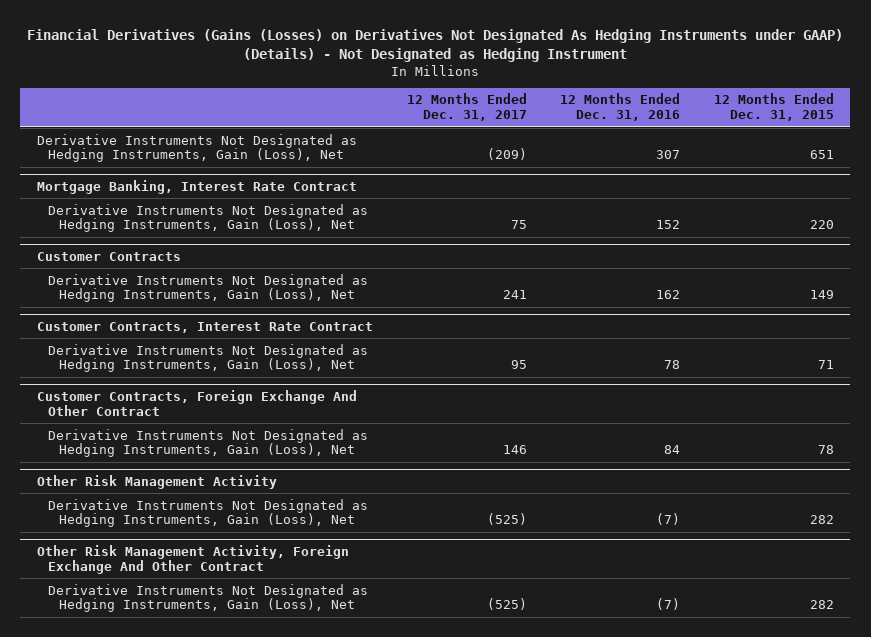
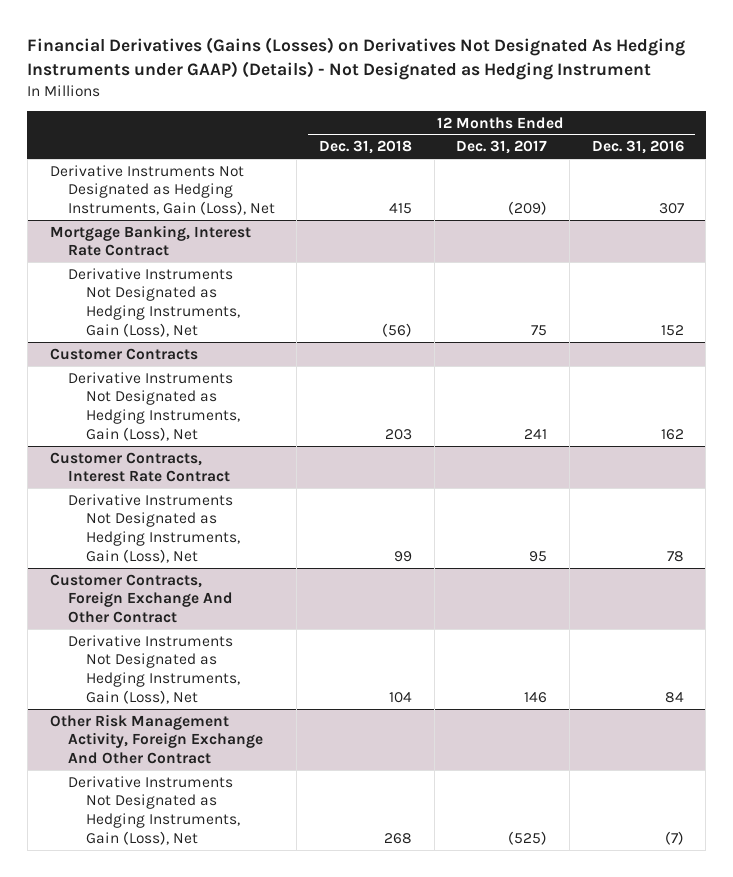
[713,93,834,122] 12 Months Ended Dec. 31, 2015 -> none
none -> [319,140,413,155] Dec. 31, 2018
[37,474,278,489] Other Risk Management Activity -> none
[48,498,369,528] Derivative Instruments Not Designated as Hedging Instruments, Gain (Loss), Net -> none

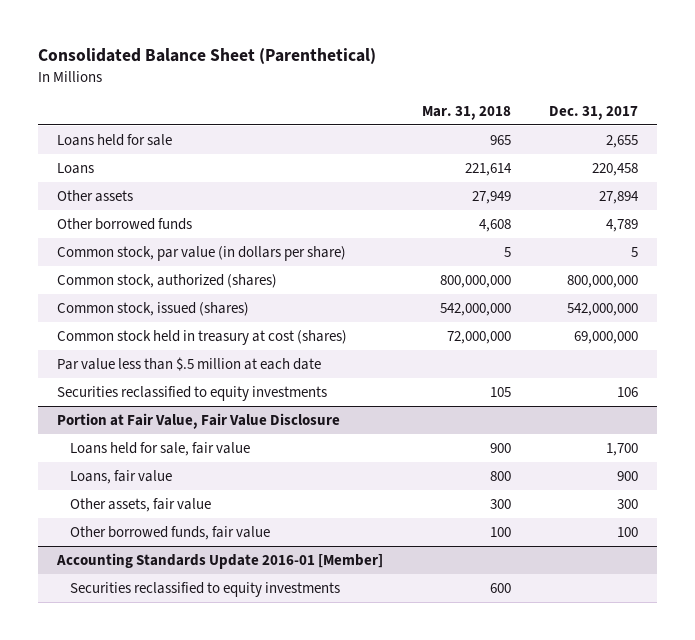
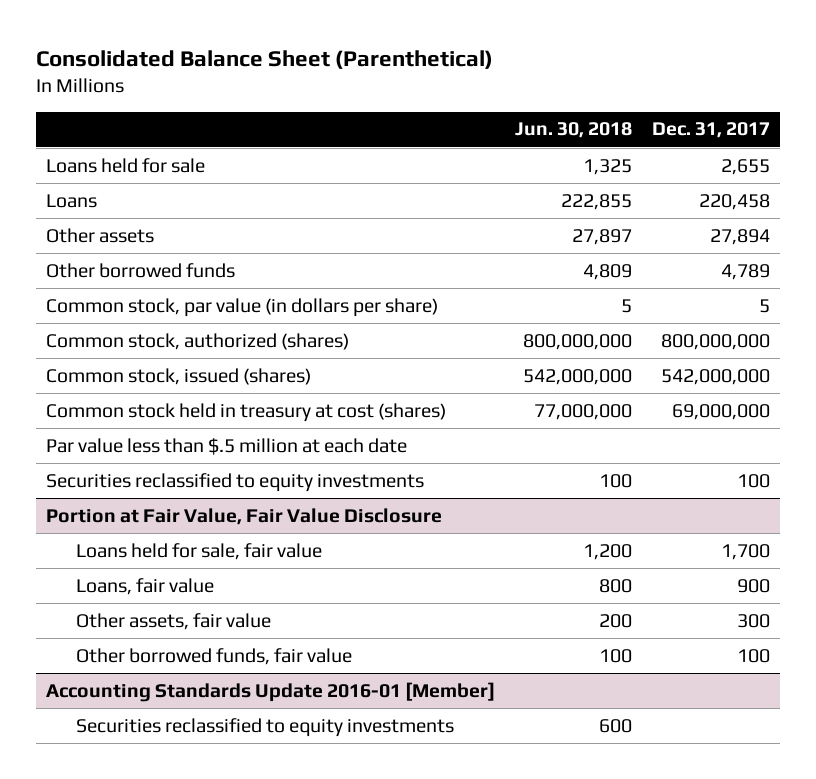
[421,105,511,120] Mar. 31, 2018 -> none
none -> [514,122,632,139] Jun. 30, 2018
[617,387,639,398] 106 -> [736,473,770,488] 100

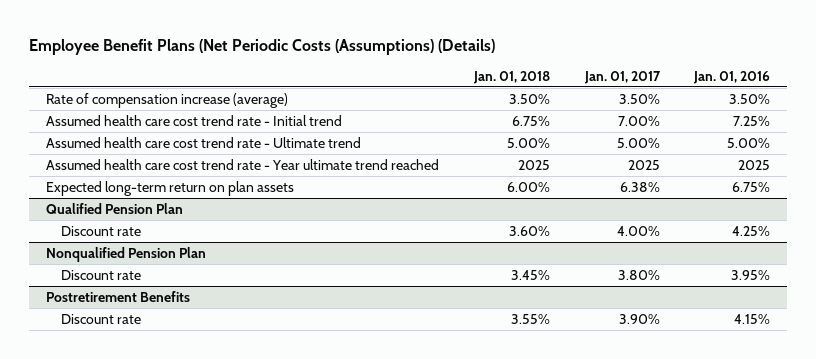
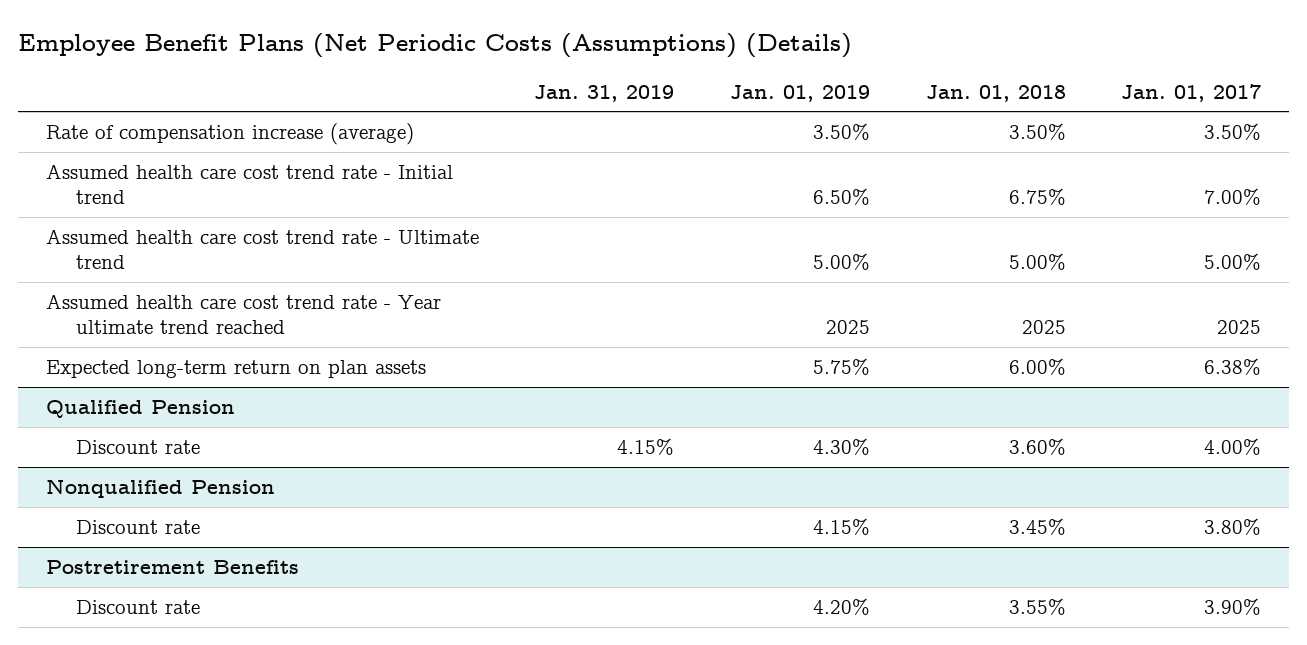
[693,70,771,84] Jan. 01, 2016 -> none
none -> [534,84,675,102] Jan. 31, 2019
none -> [730,84,871,102] Jan. 01, 2019
[46,202,184,214] Qualified Pension Plan -> [45,400,235,419] Qualified Pension
[46,246,207,262] Nonqualified Pension Plan -> [45,479,275,499] Nonqualified Pension

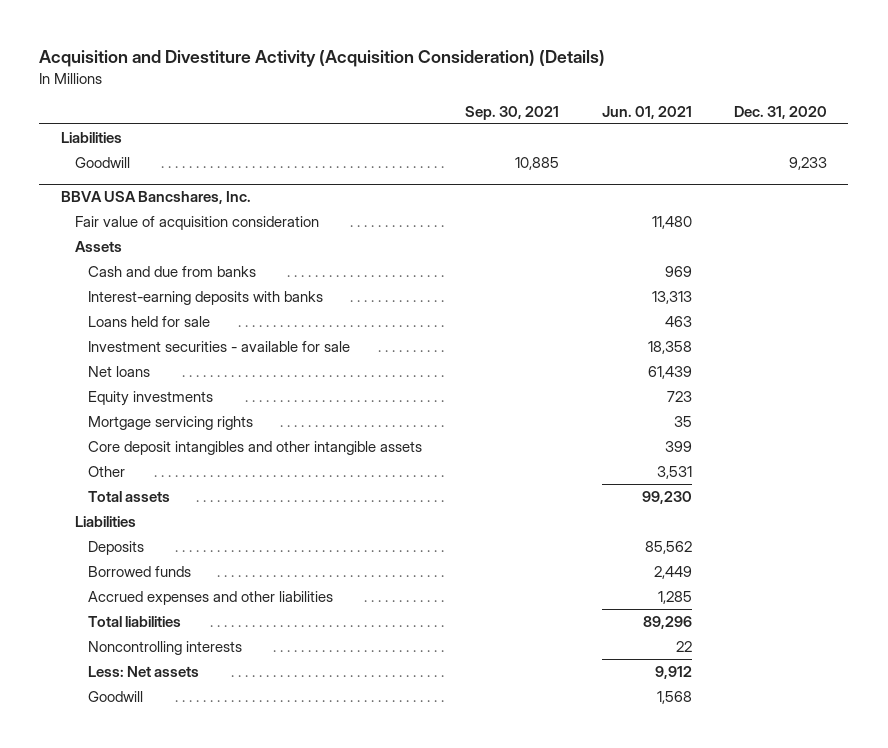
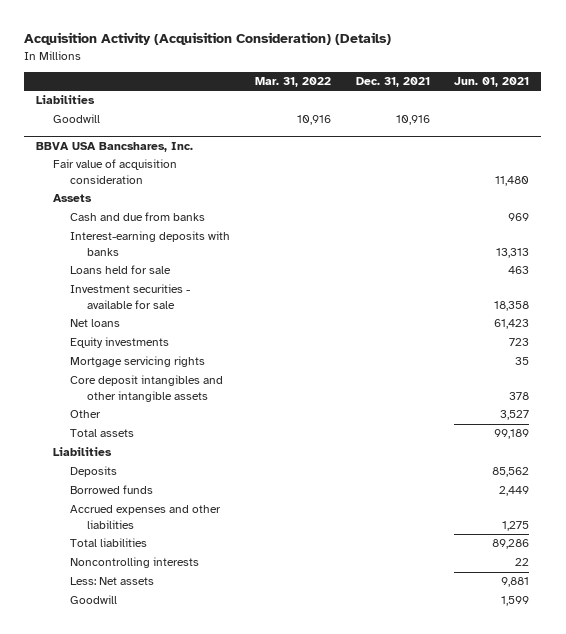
[39,50,606,68] Acquisition and Divestiture Activity (Acquisition Consideration) (Details) -> [24,32,392,46] Acquisition Activity (Acquisition Consideration) (Details)
[465,105,560,120] Sep. 30, 2021 -> none
[734,105,828,119] Dec. 31, 2020 -> none
none -> [254,77,331,88] Mar. 31, 2022
none -> [355,77,430,88] Dec. 31, 2021
[647,366,692,380] 61,439 -> [494,319,530,330] 61,423
[664,441,692,453] 399 -> [509,391,530,400] 378
[656,466,692,480] 3,531 -> [500,410,530,421] 3,527
[641,491,692,505] 99,230 -> [494,429,530,440] 99,189
[657,591,692,605] 1,285 -> [502,520,530,531] 1,275
[642,616,692,630] 89,296 -> [492,539,530,550] 89,286
[654,666,692,680] 9,912 -> [501,577,530,588] 9,881
[656,691,692,705] 1,568 -> [501,596,530,607] 1,599

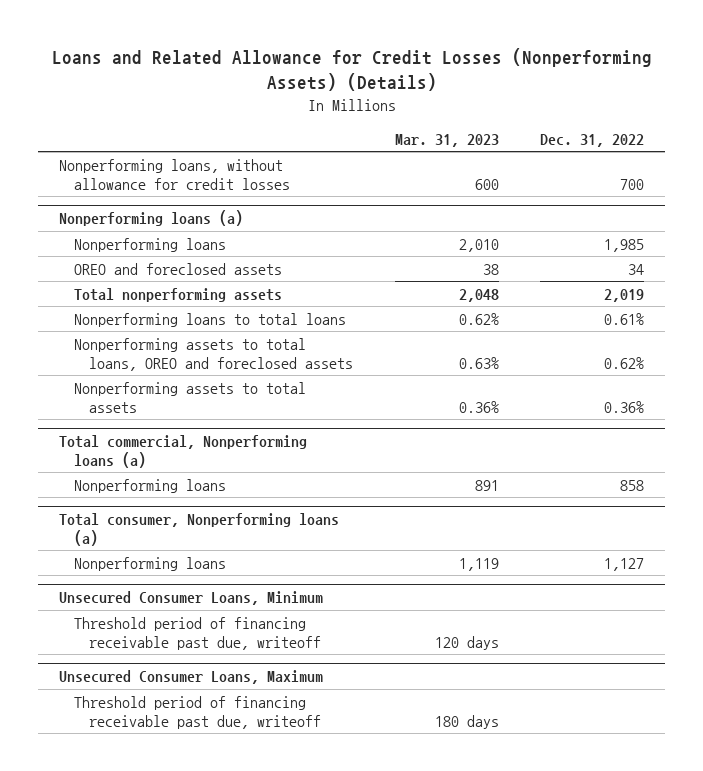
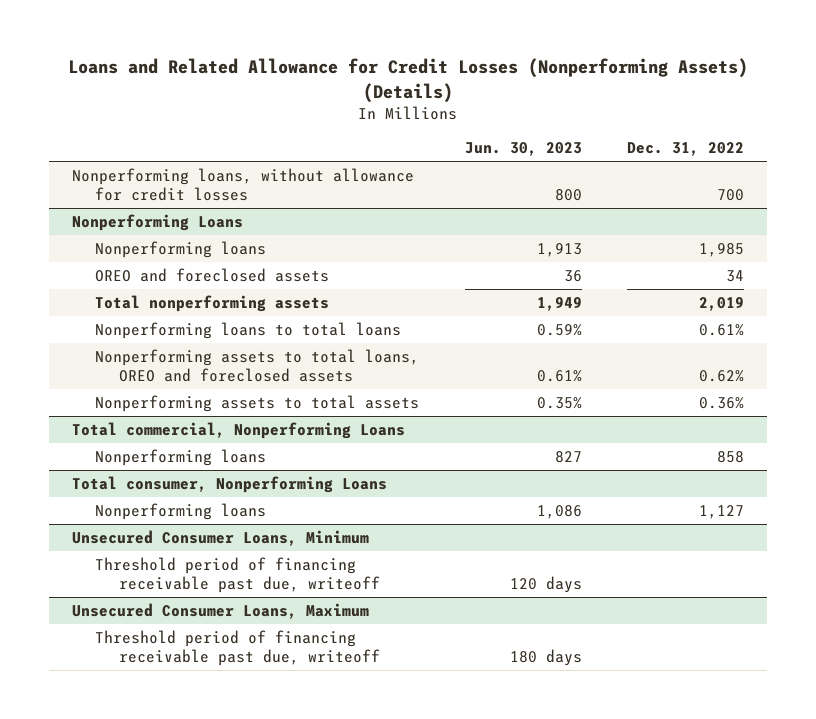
[394,133,499,147] Mar. 31, 2023 -> none
none -> [464,142,582,157] Jun. 30, 2023
[58,210,243,227] Nonperforming loans (a) -> [71,213,243,231] Nonperforming Loans
[58,435,307,468] Total commercial, Nonperforming loans (a) -> [71,421,405,439] Total commercial, Nonperforming Loans
[58,513,339,546] Total consumer, Nonperforming loans (a) -> [71,475,387,493] Total consumer, Nonperforming Loans

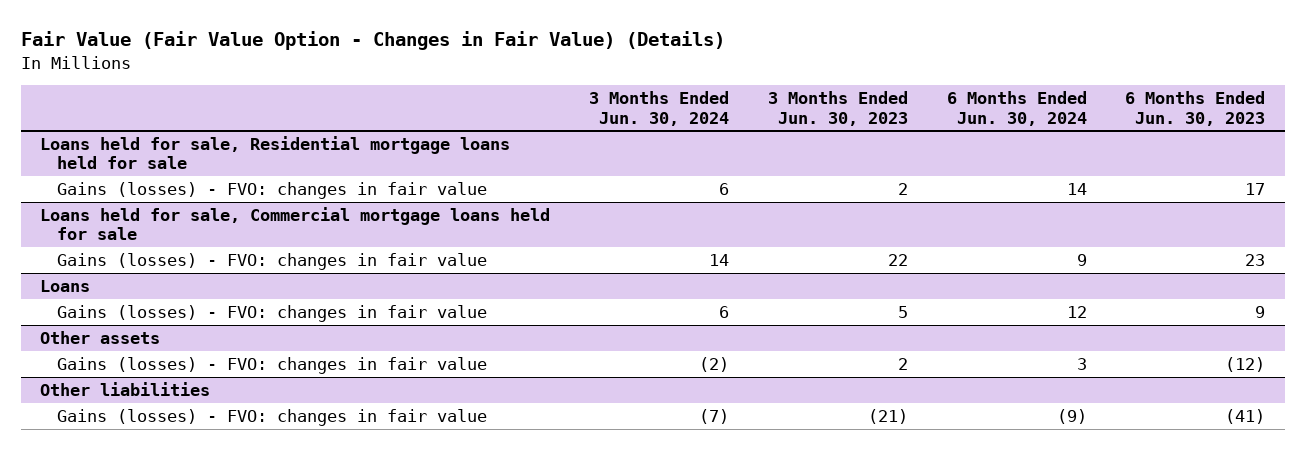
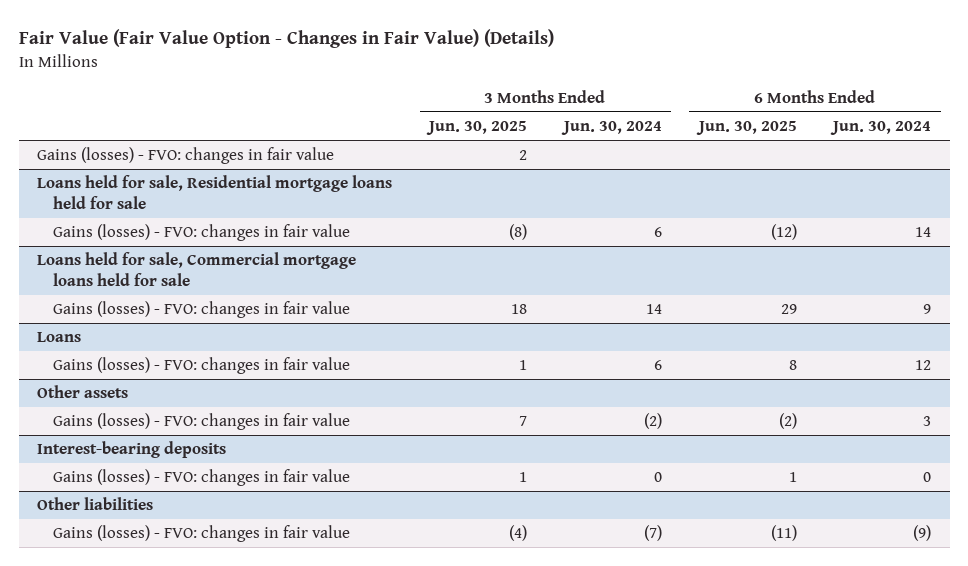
[767,90,908,126] 3 Months Ended Jun. 30, 2023 -> none
[1125,90,1266,126] 6 Months Ended Jun. 30, 2023 -> none
none -> [425,121,527,136] Jun. 30, 2025
none -> [695,121,797,136] Jun. 30, 2025
none -> [36,147,334,165] Gains (losses) - FVO: changes in fair value
none -> [36,441,226,459] Interest-bearing deposits
none -> [52,469,350,487] Gains (losses) - FVO: changes in fair value

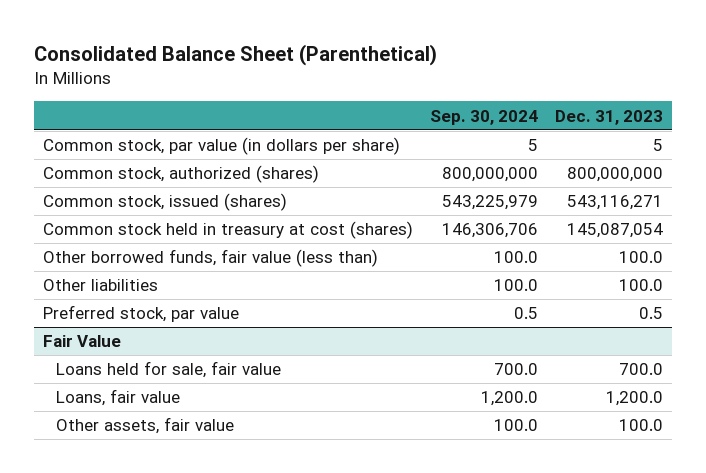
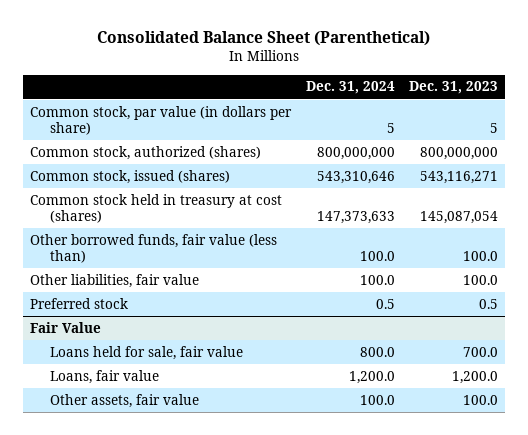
[430,109,539,125] Sep. 30, 2024 -> none
none -> [305,81,395,95] Dec. 31, 2024
[42,279,158,292] Other liabilities -> [30,273,200,288] Other liabilities, fair value
[42,305,239,323] Preferred stock, par value -> [30,297,129,309] Preferred stock

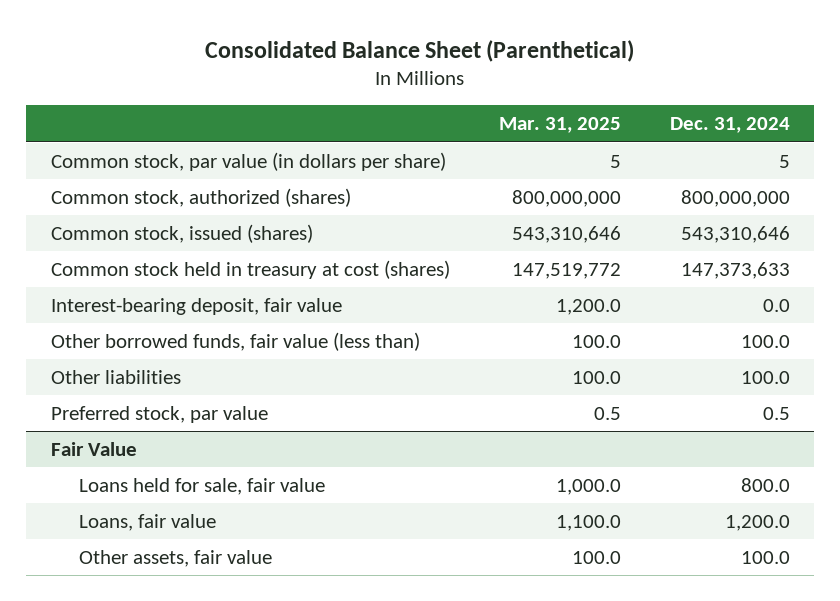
[409,81,499,95] Dec. 31, 2023 -> none
none -> [498,117,621,134] Mar. 31, 2025
none -> [50,297,342,315] Interest-bearing deposit, fair value
[30,273,200,288] Other liabilities, fair value -> [50,369,181,384] Other liabilities
[30,297,129,309] Preferred stock -> [50,405,268,423] Preferred stock, par value

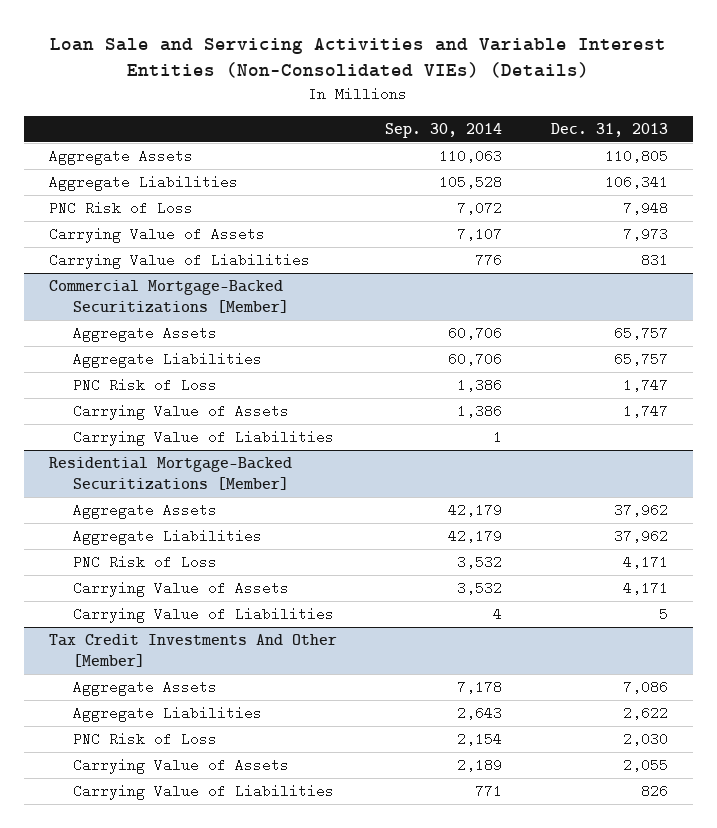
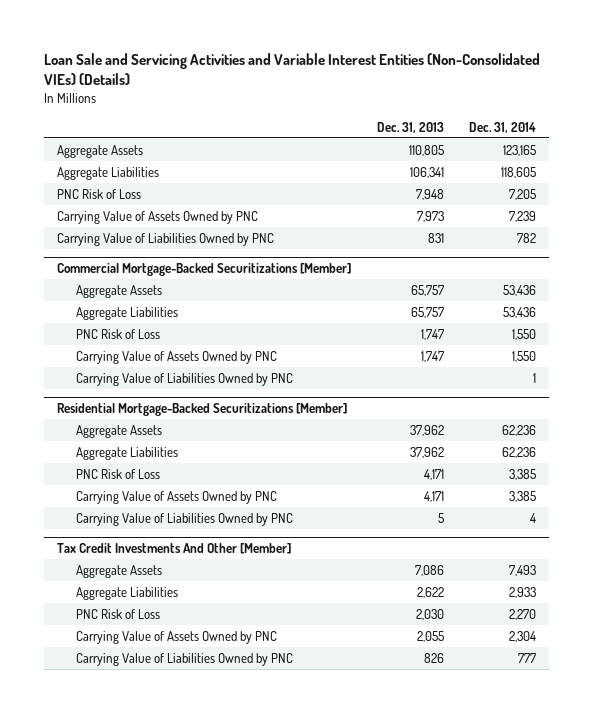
[385,123,503,139] Sep. 30, 2014 -> none
none -> [469,121,537,133] Dec. 31, 2014
[48,227,265,244] Carrying Value of Assets -> [57,210,259,224] Carrying Value of Assets Owned by PNC
[48,253,310,270] Carrying Value of Liabilities -> [57,232,275,246] Carrying Value of Liabilities Owned by PNC
[72,404,289,421] Carrying Value of Assets -> [75,350,277,364] Carrying Value of Assets Owned by PNC
[72,430,334,447] Carrying Value of Liabilities -> [75,372,293,386] Carrying Value of Liabilities Owned by PNC
[72,581,289,598] Carrying Value of Assets -> [75,490,277,504] Carrying Value of Assets Owned by PNC
[72,607,334,624] Carrying Value of Liabilities -> [75,512,293,526] Carrying Value of Liabilities Owned by PNC
[72,758,289,775] Carrying Value of Assets -> [75,630,277,644] Carrying Value of Assets Owned by PNC
[72,784,334,801] Carrying Value of Liabilities -> [75,652,293,666] Carrying Value of Liabilities Owned by PNC

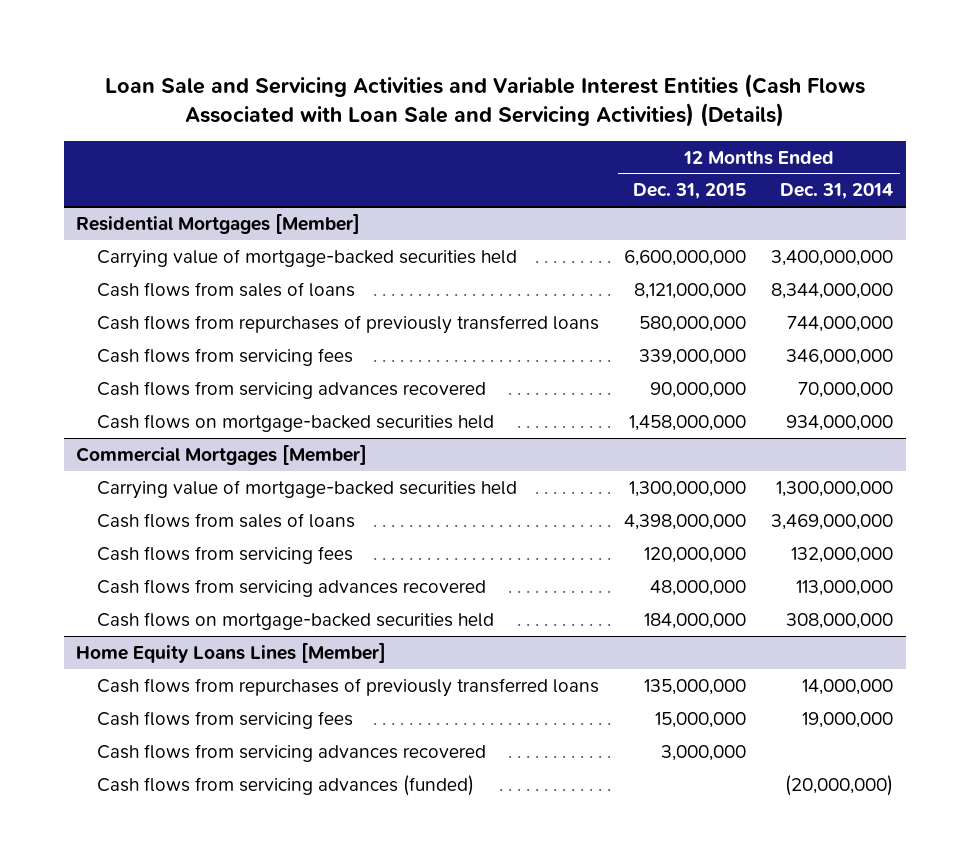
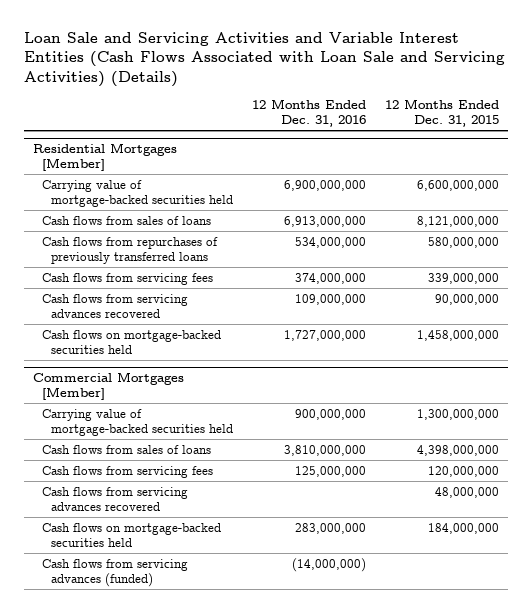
[780,183,894,200] Dec. 31, 2014 -> none
none -> [251,99,366,127] 12 Months Ended Dec. 31, 2016
[76,642,387,663] Home Equity Loans Lines [Member] -> none
[96,677,599,697] Cash flows from repurchases of previously transferred loans -> none
[96,710,353,729] Cash flows from servicing fees -> none
[96,743,486,762] Cash flows from servicing advances recovered -> none

